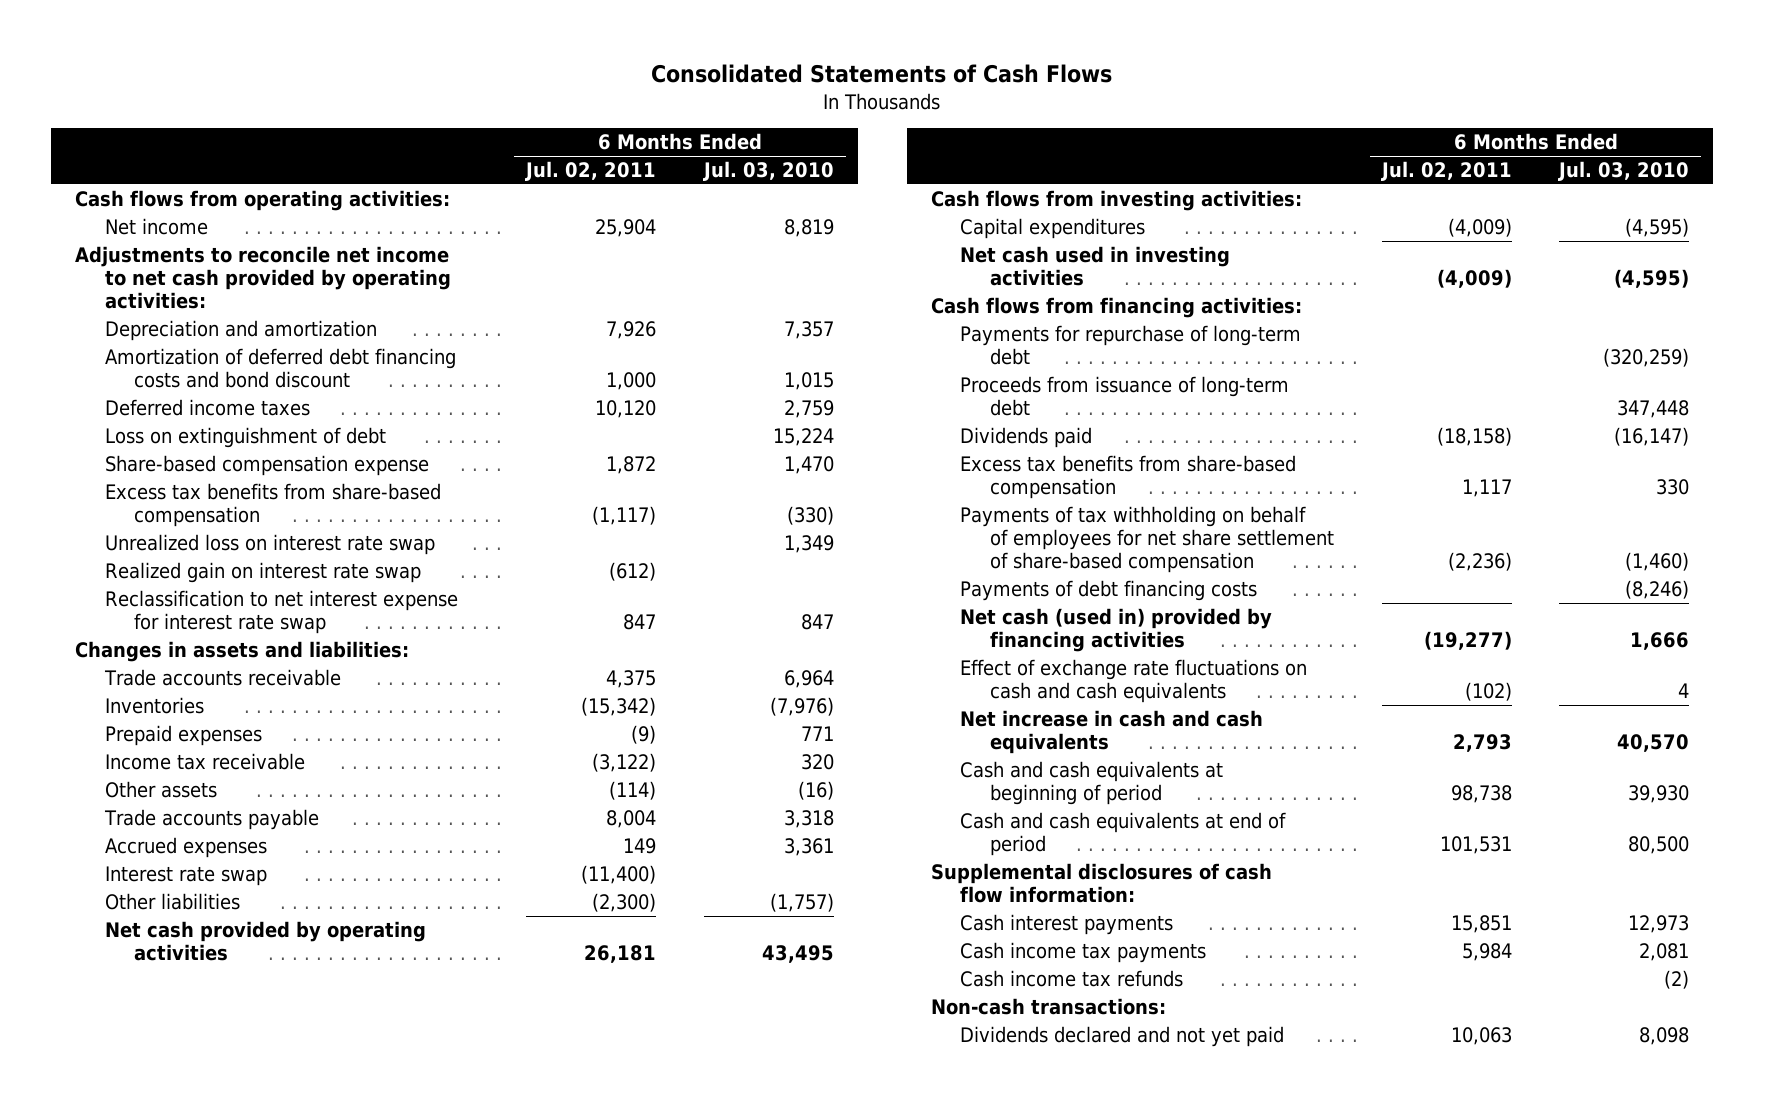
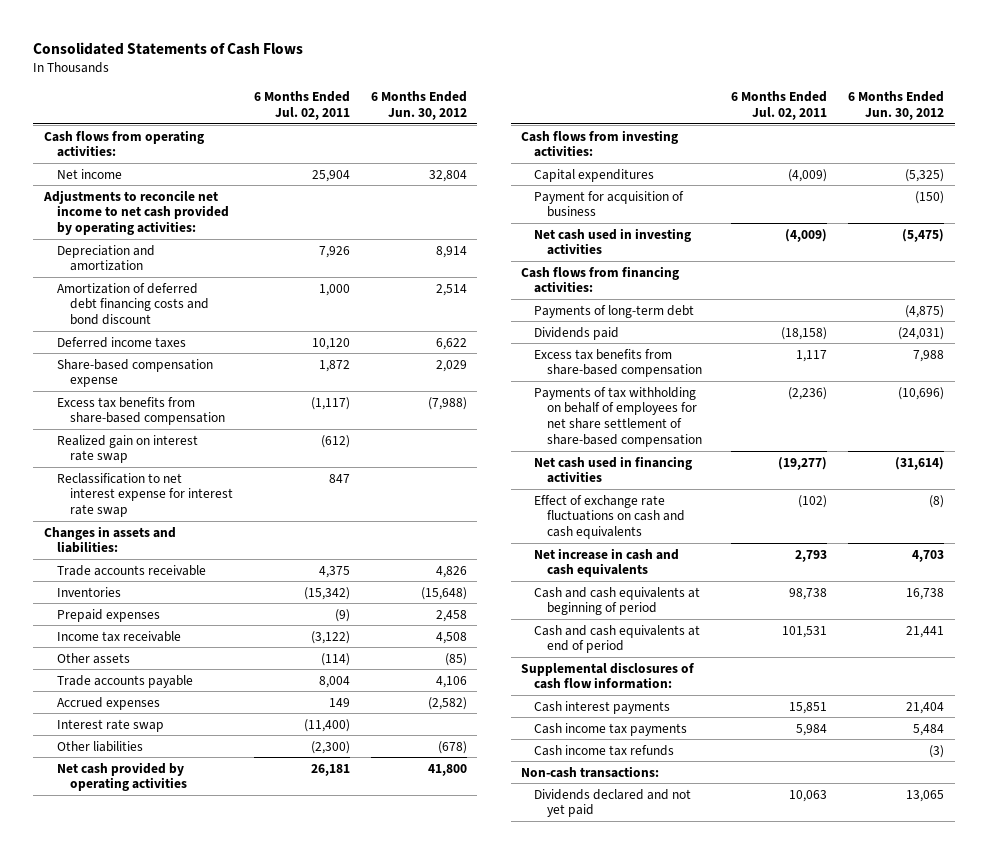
[702,161,834,182] Jul. 03, 2010 -> none
none -> [370,90,467,120] 6 Months Ended Jun. 30, 2012
[104,427,386,449] Loss on extinguishment of debt -> none
[104,534,435,556] Unrealized loss on interest rate swap -> none
none -> [534,190,685,218] Payment for acquisition of business
[960,376,1290,416] Proceeds from issuance of long-term debt -> none
[960,325,1302,365] Payments for repurchase of long-term debt -> [534,304,695,318] Payments of long-term debt
[960,580,1258,602] Payments of debt financing costs -> none
[960,608,1273,652] Net cash (used in) provided by financing activities -> [534,455,693,484] Net cash used in financing activities

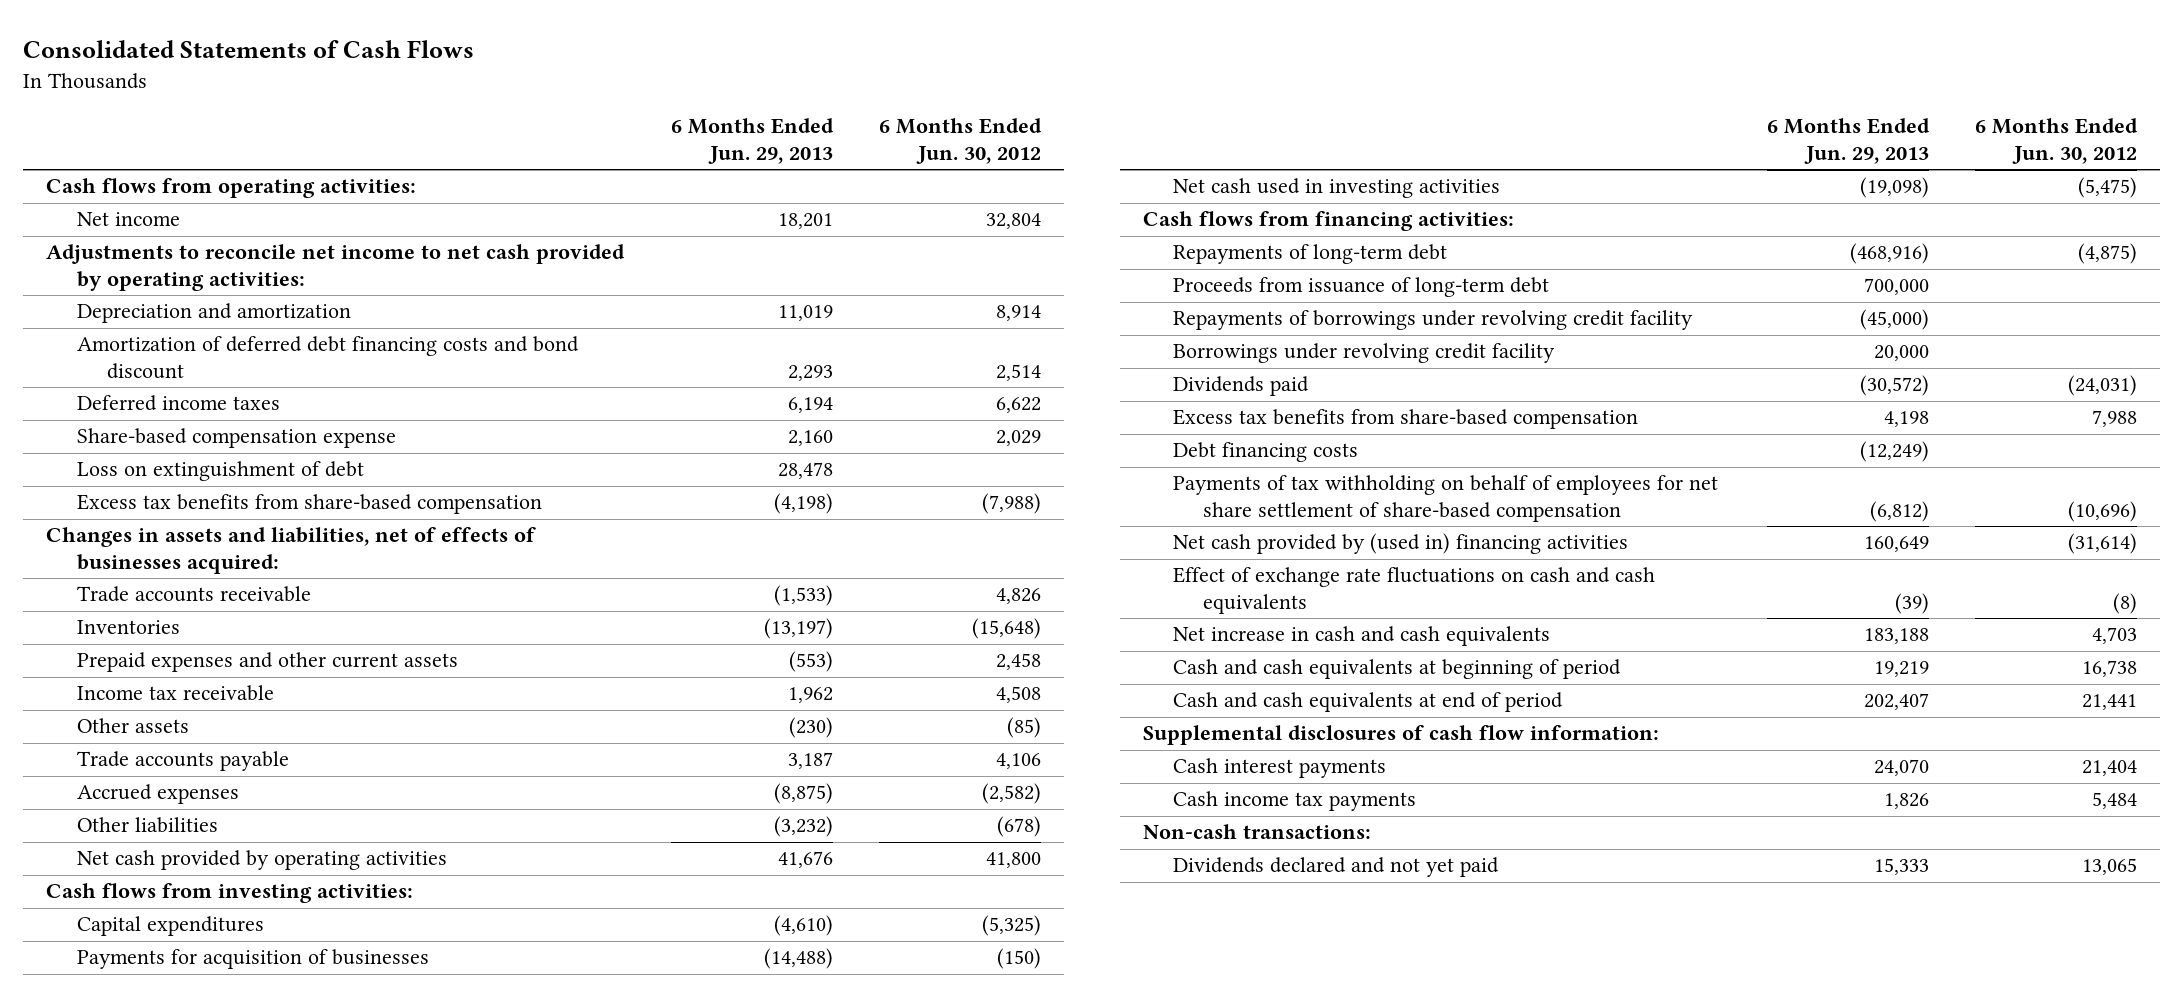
[253,90,350,120] 6 Months Ended Jul. 02, 2011 -> none
none -> [670,118,834,165] 6 Months Ended Jun. 29, 2013
none -> [76,461,364,482] Loss on extinguishment of debt
[56,434,198,464] Realized gain on interest rate swap -> none
[56,472,233,518] Reclassification to net interest expense for interest rate swap -> none
[43,525,176,554] Changes in assets and liabilities: -> [46,527,537,575] Changes in assets and liabilities, net of effects of businesses acquired:
[56,608,160,622] Prepaid expenses -> [76,652,458,673] Prepaid expenses and other current assets
[56,718,164,732] Interest rate swap -> none
[534,190,685,218] Payment for acquisition of business -> [76,949,429,970] Payments for acquisition of businesses
[534,304,695,318] Payments of long-term debt -> [1173,244,1448,265] Repayments of long-term debt
none -> [1173,277,1550,298] Proceeds from issuance of long-term debt
none -> [1173,310,1694,331] Repayments of borrowings under revolving credit facility
none -> [1173,343,1556,364] Borrowings under revolving credit facility
none -> [1173,442,1359,463] Debt financing costs
[534,455,693,484] Net cash used in financing activities -> [1173,533,1629,555] Net cash provided by (used in) financing activities
[534,744,675,756] Cash income tax refunds -> none

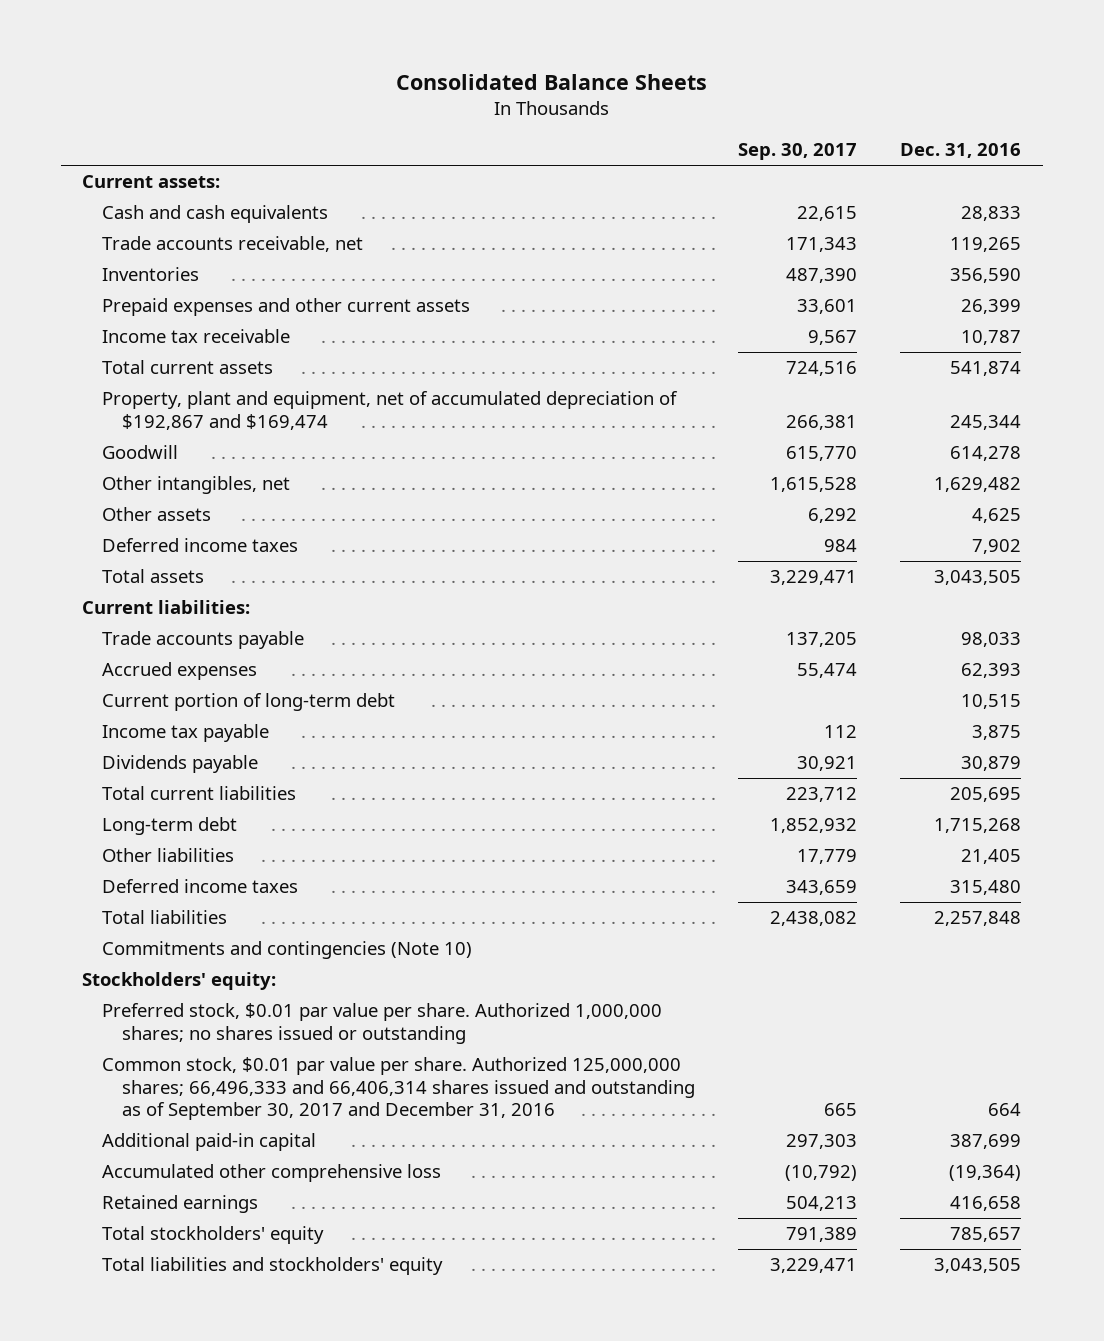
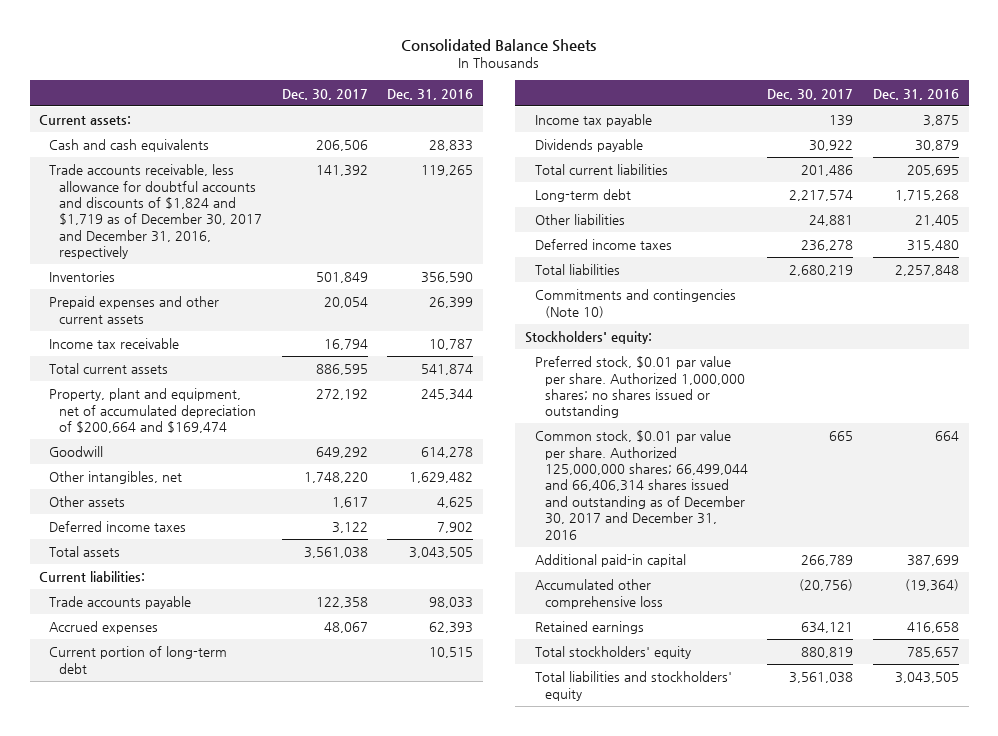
[738,143,858,161] Sep. 30, 2017 -> none
none -> [281,88,368,100] Dec. 30, 2017
[102,236,364,253] Trade accounts receivable, net -> [49,164,263,260] Trade accounts receivable, less allowance for doubtful accounts and discounts of $1,824 and $1,719 as of December 30, 2017 and December 31, 2016, respectively
[102,391,679,430] Property, plant and equipment, net of accumulated depreciation of $192,867 and $169,474 -> [49,388,257,433] Property, plant and equipment, net of accumulated depreciation of $200,664 and $169,474
[102,1057,695,1121] Common stock, $0.01 par value per share. Authorized 125,000,000 shares; 66,496,333 and 66,406,314 shares issued and outstanding as of September 30, 2017 and December 31, 2016 -> [535,430,748,540] Common stock, $0.01 par value per share. Authorized 125,000,000 shares; 66,499,044 and 66,406,314 shares issued and outstanding as of December 30, 2017 and December 31, 2016

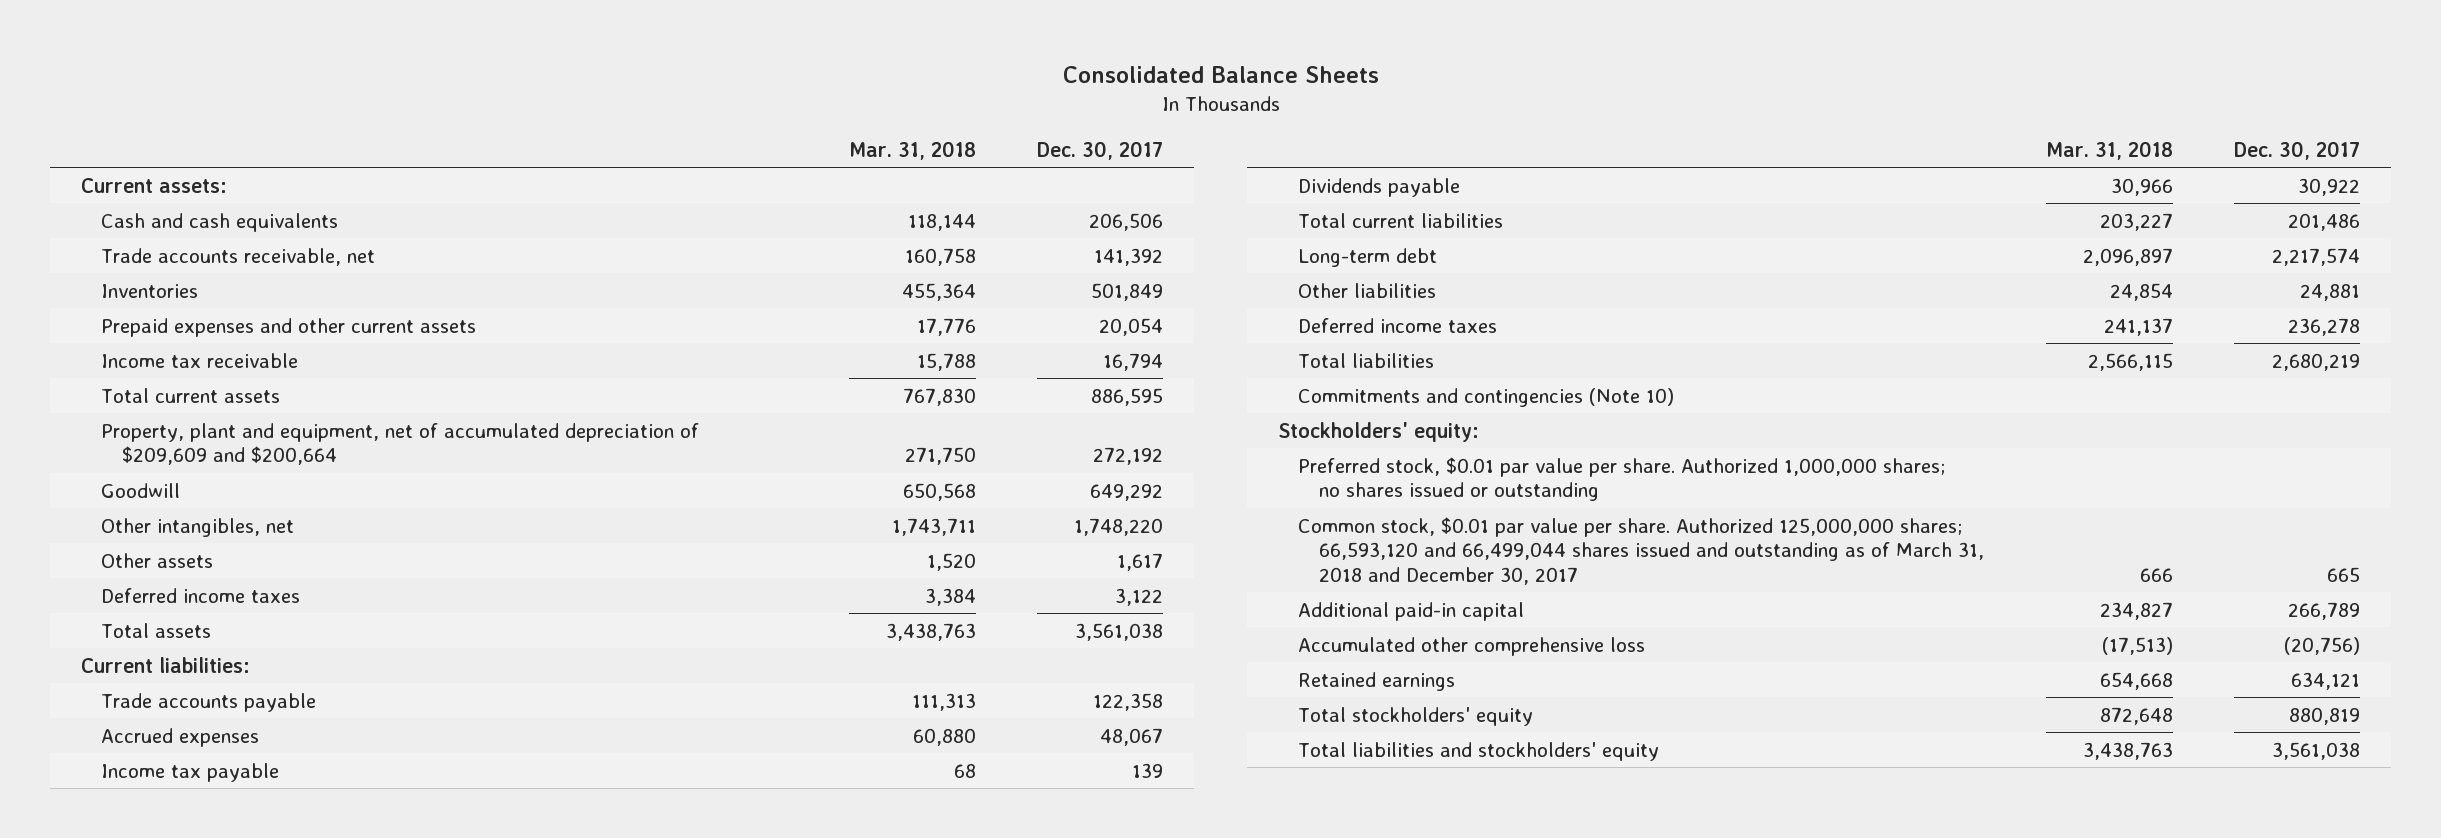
[387,88,474,100] Dec. 31, 2016 -> none
none -> [848,140,976,160] Mar. 31, 2018
[49,164,263,260] Trade accounts receivable, less allowance for doubtful accounts and discounts of $1,824 and $1,719 as of December 30, 2017 and December 31, 2016, respectively -> [101,247,376,266] Trade accounts receivable, net
[49,388,257,433] Property, plant and equipment, net of accumulated depreciation of $200,664 and $169,474 -> [101,422,700,466] Property, plant and equipment, net of accumulated depreciation of $209,609 and $200,664
[49,646,228,674] Current portion of long-term debt -> none
[535,430,748,540] Common stock, $0.01 par value per share. Authorized 125,000,000 shares; 66,499,044 and 66,406,314 shares issued and outstanding as of December 30, 2017 and December 31, 2016 -> [1298,516,1985,585] Common stock, $0.01 par value per share. Authorized 125,000,000 shares; 66,593,120 and 66,499,044 shares issued and outstanding as of March 31, 2018 and December 30, 2017

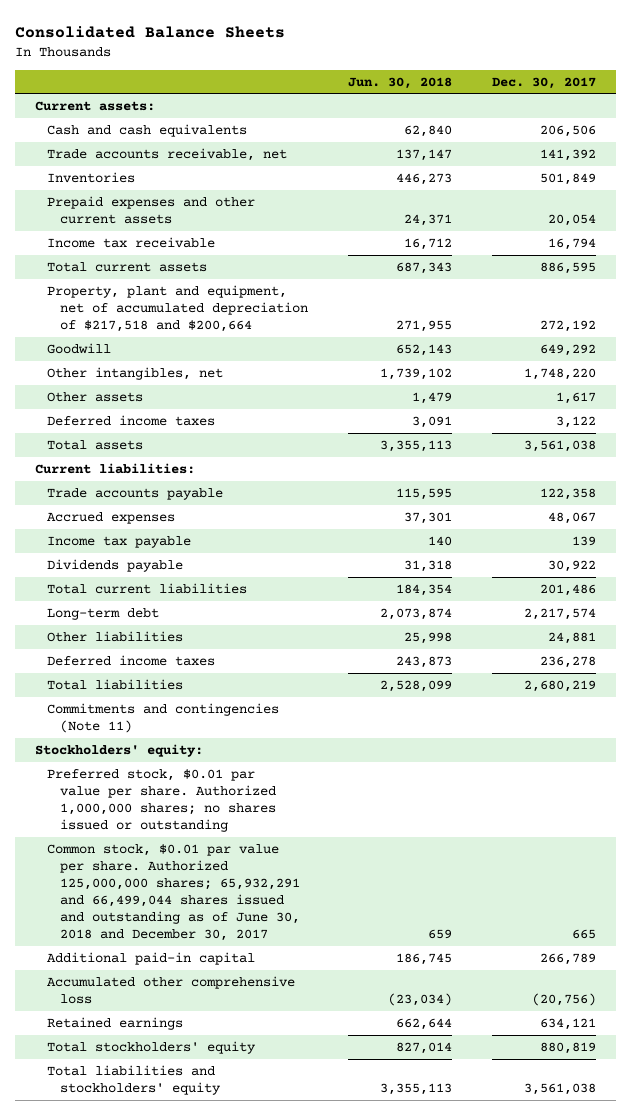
[848,140,976,160] Mar. 31, 2018 -> none
none -> [347,76,452,89] Jun. 30, 2018
[101,422,700,466] Property, plant and equipment, net of accumulated depreciation of $209,609 and $200,664 -> [47,284,308,333] Property, plant and equipment, net of accumulated depreciation of $217,518 and $200,664
[1298,387,1675,407] Commitments and contingencies (Note 10) -> [47,702,280,733] Commitments and contingencies (Note 11)
[1298,516,1985,585] Common stock, $0.01 par value per share. Authorized 125,000,000 shares; 66,593,120 and 66,499,044 shares issued and outstanding as of March 31, 2018 and December 30, 2017 -> [47,843,300,942] Common stock, $0.01 par value per share. Authorized 125,000,000 shares; 65,932,291 and 66,499,044 shares issued and outstanding as of June 30, 2018 and December 30, 2017

